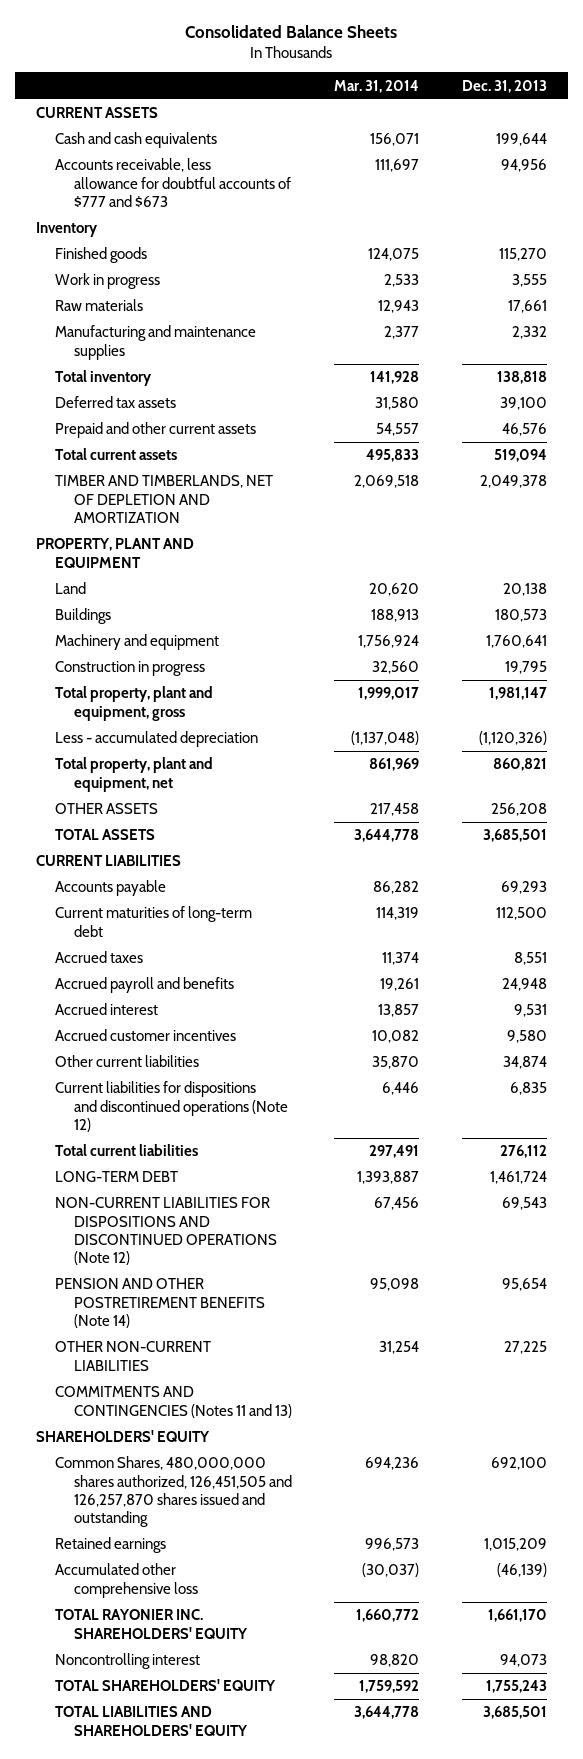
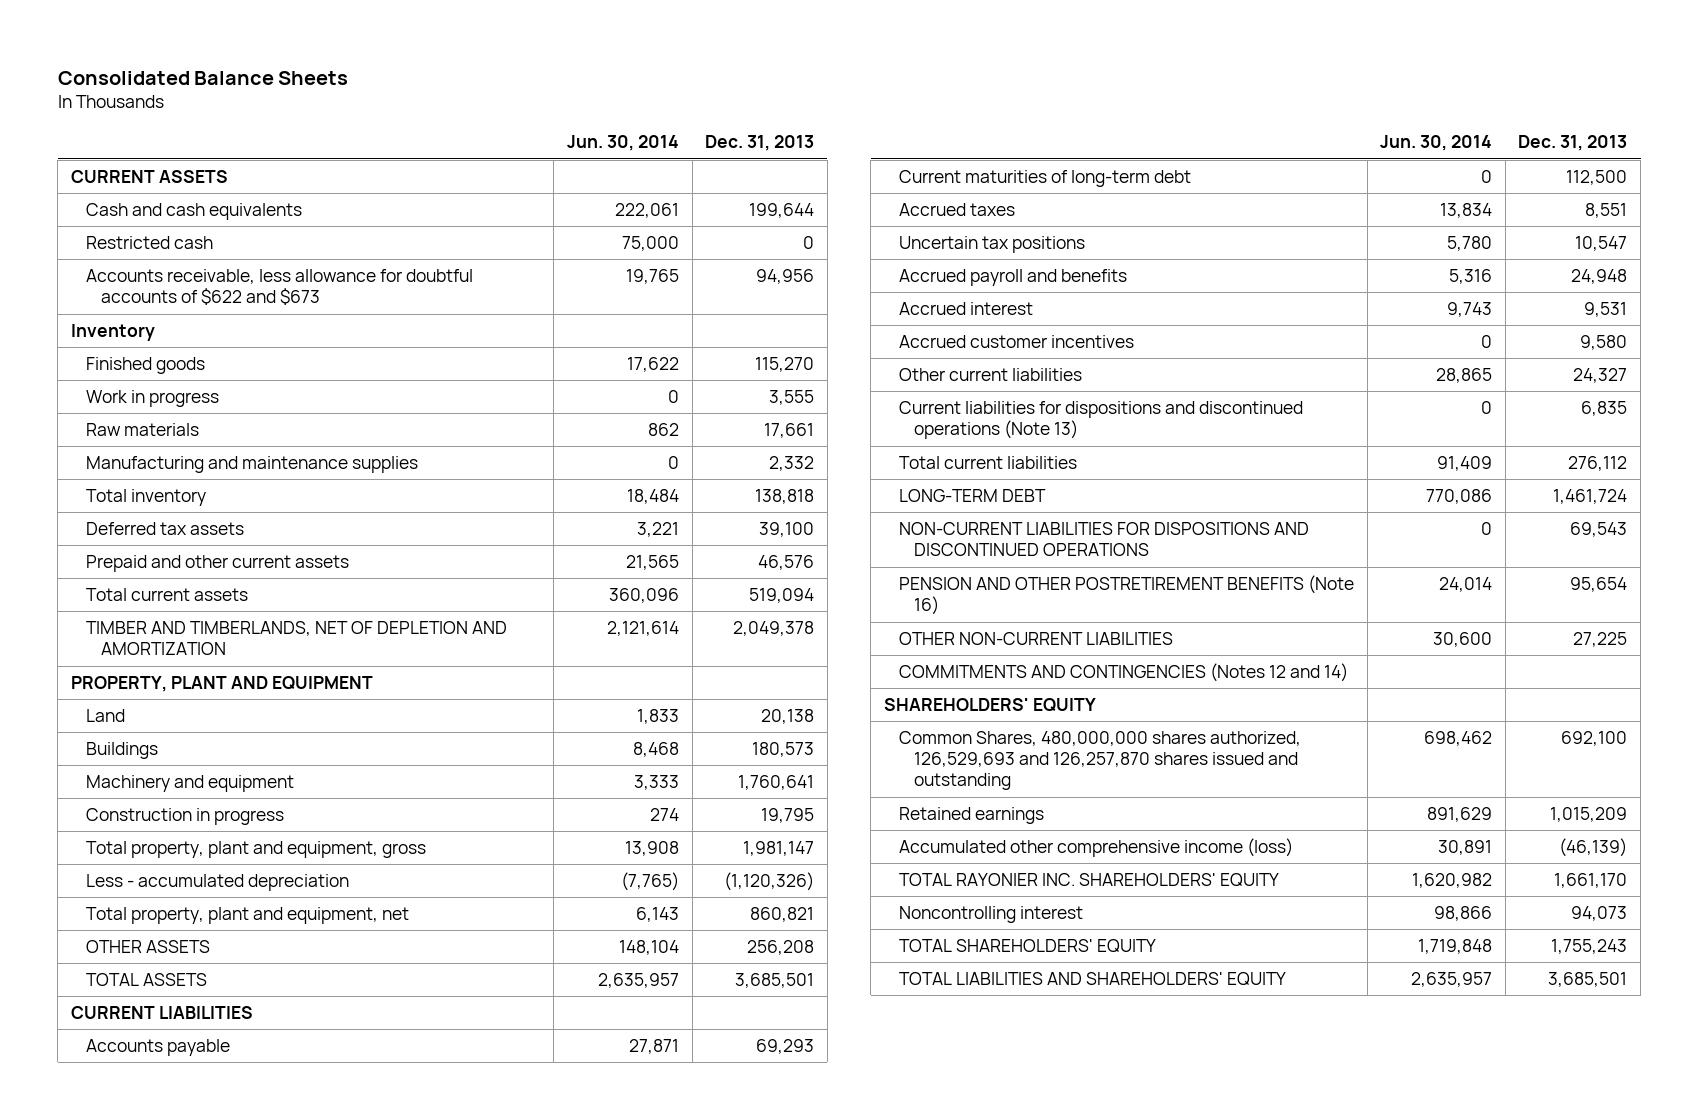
[334,79,420,93] Mar. 31, 2014 -> none
none -> [567,135,680,152] Jun. 30, 2014
none -> [85,236,213,250] Restricted cash
[54,158,291,208] Accounts receivable, less allowance for doubtful accounts of $777 and $673 -> [85,269,473,306] Accounts receivable, less allowance for doubtful accounts of $622 and $673
none -> [898,236,1085,254] Uncertain tax positions
[502,1056,547,1070] 34,874 -> [1573,368,1628,384] 24,327
[54,1081,288,1132] Current liabilities for dispositions and discontinued operations (Note 12) -> [898,401,1303,440] Current liabilities for dispositions and discontinued operations (Note 13)
[54,1197,277,1265] NON-CURRENT LIABILITIES FOR DISPOSITIONS AND DISCONTINUED OPERATIONS (Note 12) -> [898,522,1309,557] NON-CURRENT LIABILITIES FOR DISPOSITIONS AND DISCONTINUED OPERATIONS
[54,1278,265,1328] PENSION AND OTHER POSTRETIREMENT BENEFITS (Note 14) -> [898,575,1354,616] PENSION AND OTHER POSTRETIREMENT BENEFITS (Note 16)
[54,1386,292,1418] COMMITMENTS AND CONTINGENCIES (Notes 11 and 13) -> [898,663,1348,683] COMMITMENTS AND CONTINGENCIES (Notes 12 and 14)
[54,1456,292,1527] Common Shares, 480,000,000 shares authorized, 126,451,505 and 126,257,870 shares issued and outstanding -> [898,731,1301,791] Common Shares, 480,000,000 shares authorized, 126,529,693 and 126,257,870 shares issued and outstanding
[54,1563,198,1598] Accumulated other comprehensive loss -> [898,838,1293,858] Accumulated other comprehensive income (loss)

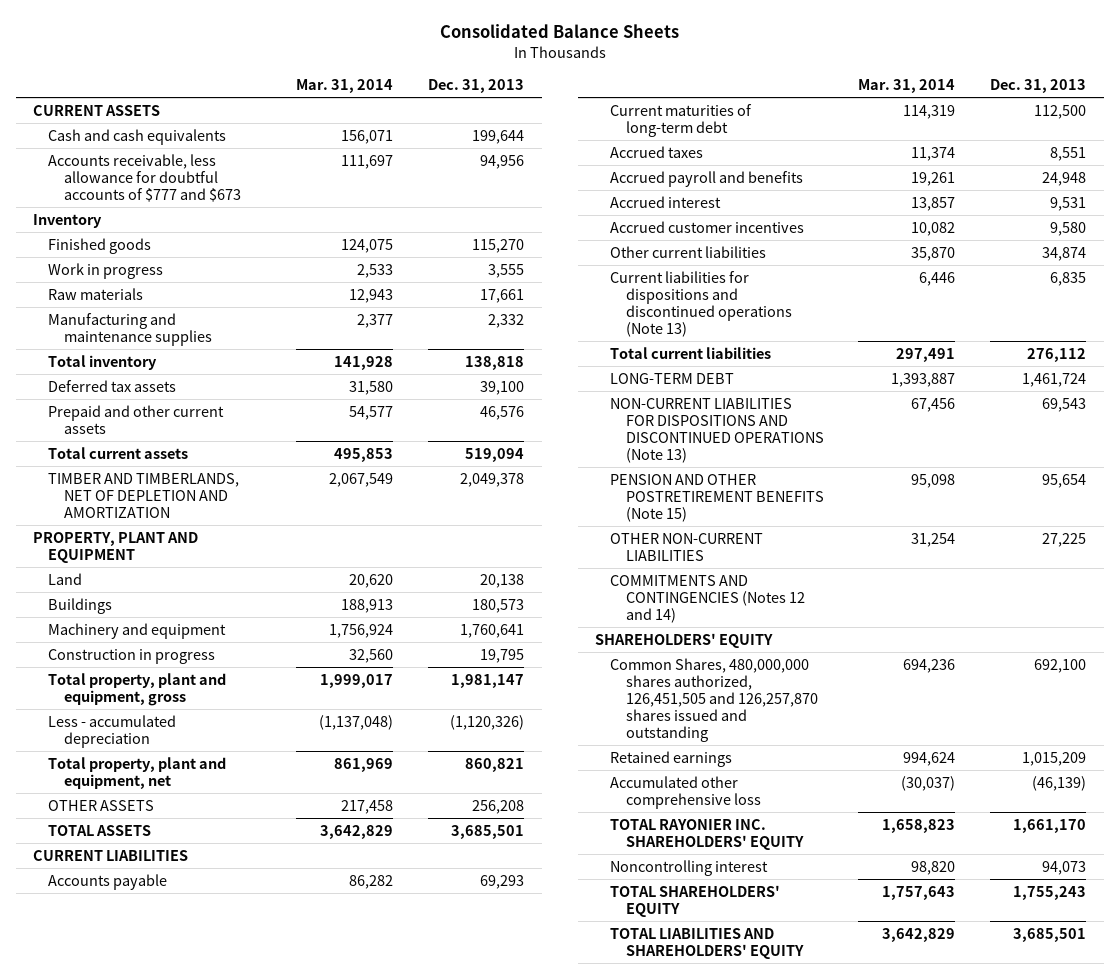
[567,135,680,152] Jun. 30, 2014 -> none
none -> [296,79,394,94] Mar. 31, 2014
[85,236,213,250] Restricted cash -> none
[85,269,473,306] Accounts receivable, less allowance for doubtful accounts of $622 and $673 -> [48,153,241,203] Accounts receivable, less allowance for doubtful accounts of $777 and $673
[898,236,1085,254] Uncertain tax positions -> none
[1573,368,1628,384] 24,327 -> [1042,246,1087,261] 34,874
[898,522,1309,557] NON-CURRENT LIABILITIES FOR DISPOSITIONS AND DISCONTINUED OPERATIONS -> [610,397,824,464] NON-CURRENT LIABILITIES FOR DISPOSITIONS AND DISCONTINUED OPERATIONS (Note 13)
[898,575,1354,616] PENSION AND OTHER POSTRETIREMENT BENEFITS (Note 16) -> [610,473,824,523] PENSION AND OTHER POSTRETIREMENT BENEFITS (Note 15)
[898,731,1301,791] Common Shares, 480,000,000 shares authorized, 126,529,693 and 126,257,870 shares issued and outstanding -> [610,657,818,743] Common Shares, 480,000,000 shares authorized, 126,451,505 and 126,257,870 shares issued and outstanding
[898,838,1293,858] Accumulated other comprehensive income (loss) -> [610,775,761,809] Accumulated other comprehensive loss

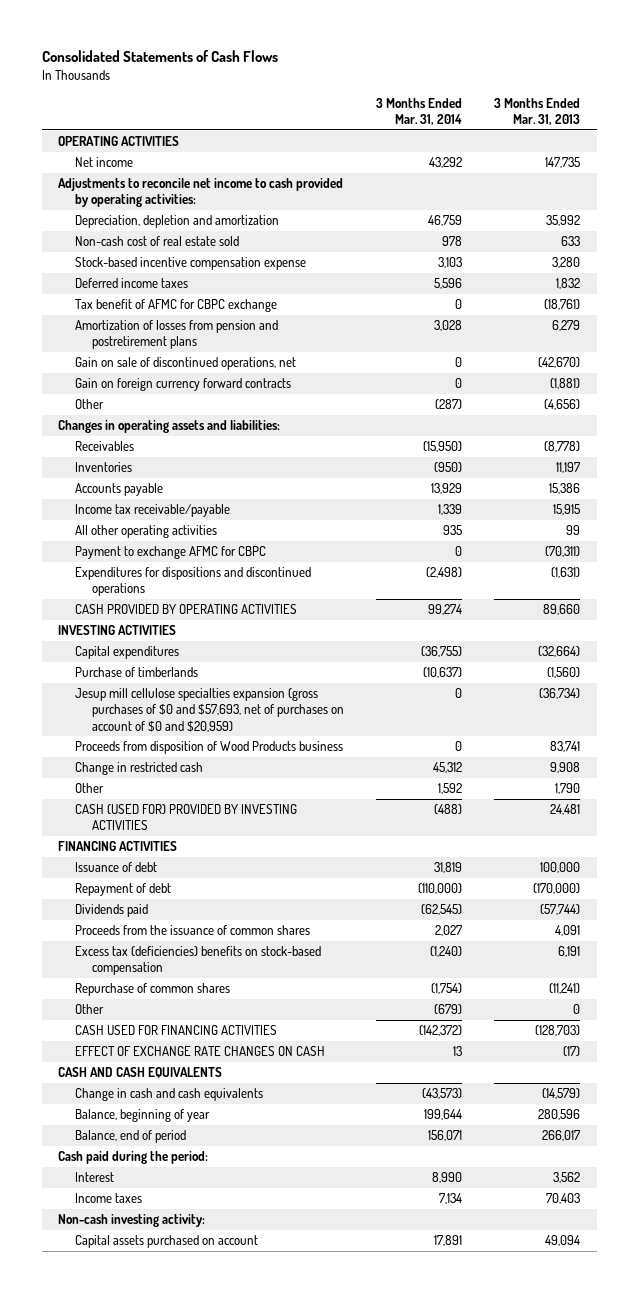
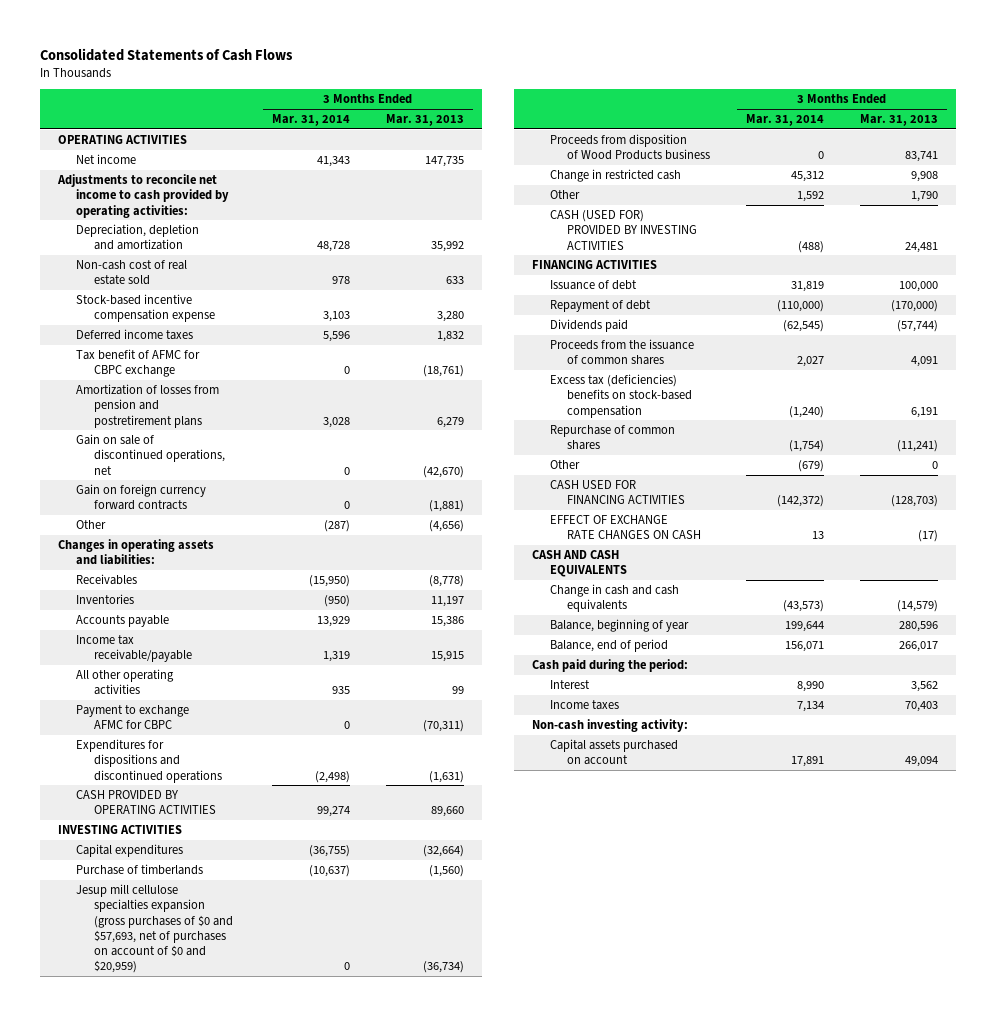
[429,157,463,169] 43,292 -> [317,156,351,168] 41,343
[428,215,463,227] 46,759 -> [317,241,351,253] 48,728
[438,504,463,516] 1,339 -> [323,651,351,663] 1,319

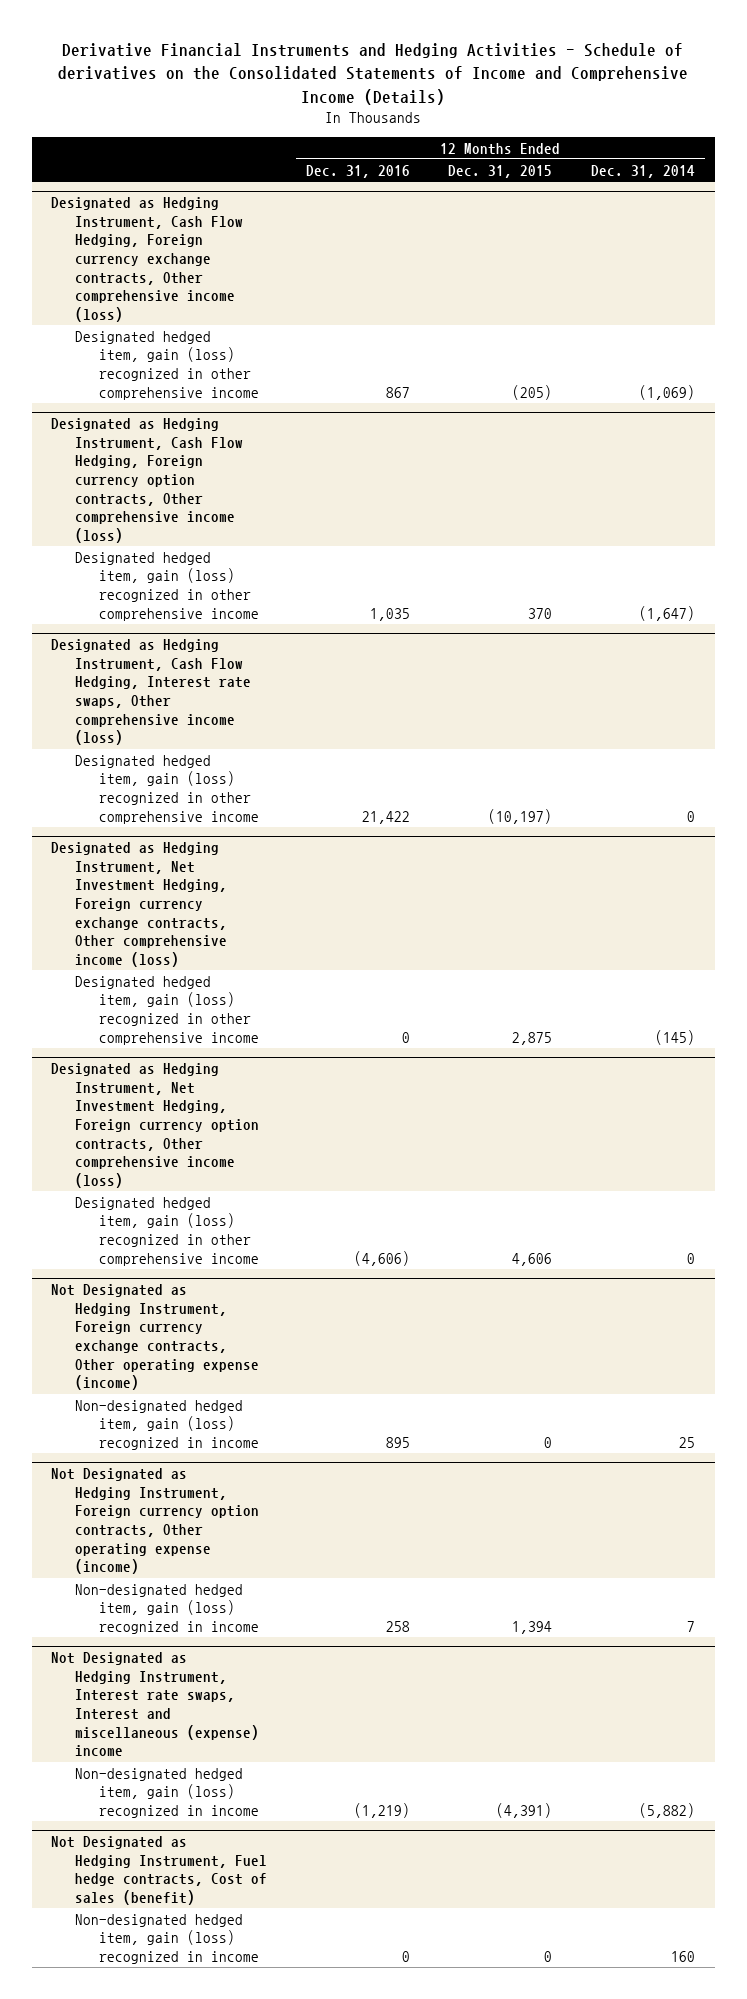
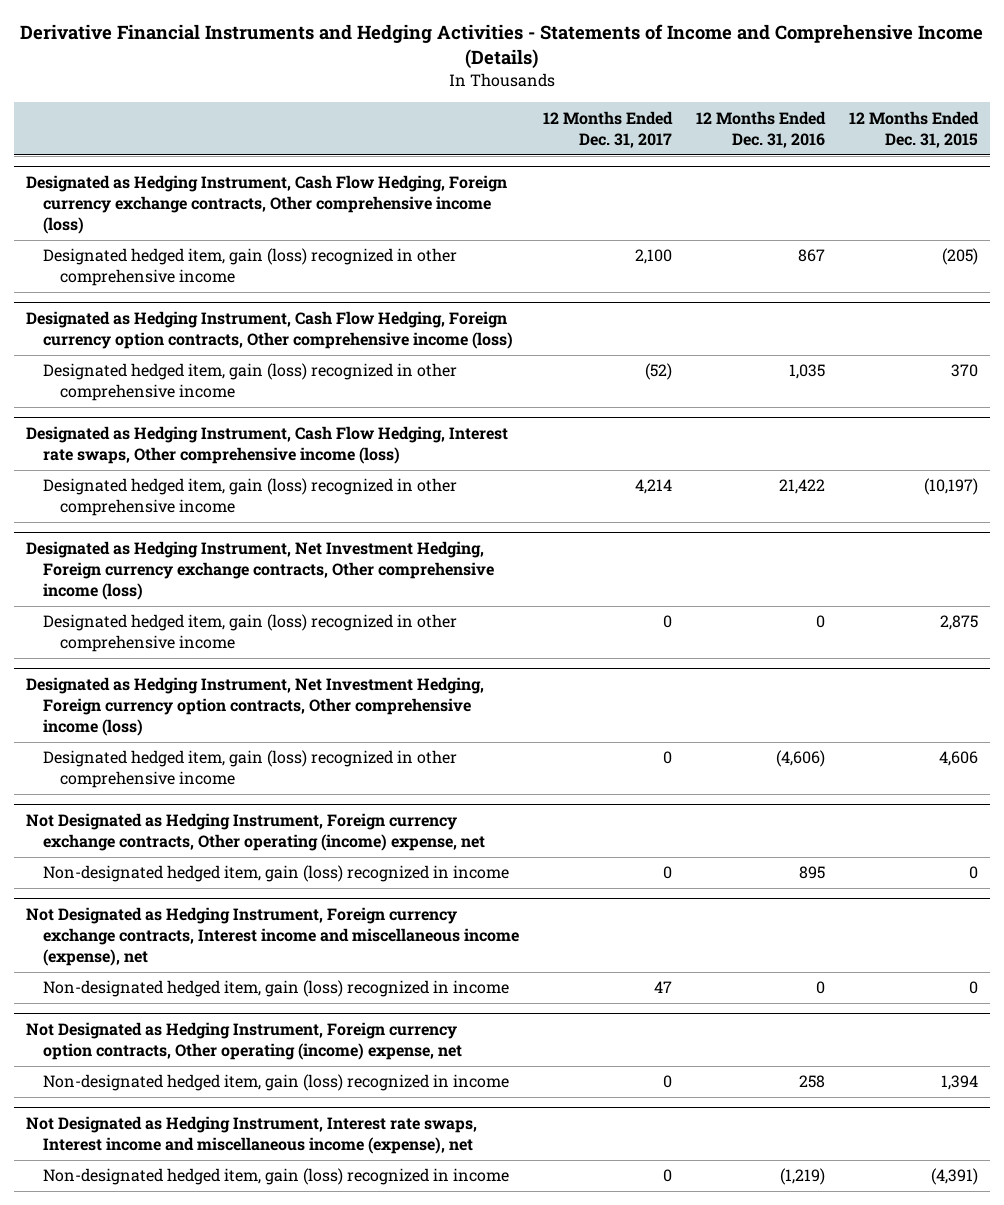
[58,43,689,105] Derivative Financial Instruments and Hedging Activities - Schedule of derivatives on the Consolidated Statements of Income and Comprehensive Income (Details) -> [20,24,984,70] Derivative Financial Instruments and Hedging Activities - Statements of Income and Comprehensive Income (Details)
[591,164,696,178] Dec. 31, 2014 -> none
none -> [543,110,674,148] 12 Months Ended Dec. 31, 2017
[51,1284,260,1391] Not Designated as Hedging Instrument, Foreign currency exchange contracts, Other operating expense (income) -> [26,812,486,851] Not Designated as Hedging Instrument, Foreign currency exchange contracts, Other operating (income) expense, net
none -> [26,906,520,966] Not Designated as Hedging Instrument, Foreign currency exchange contracts, Interest income and miscellaneous income (expense), net
none -> [43,980,510,998] Non-designated hedged item, gain (loss) recognized in income
[51,1468,260,1575] Not Designated as Hedging Instrument, Foreign currency option contracts, Other operating expense (income) -> [26,1021,463,1060] Not Designated as Hedging Instrument, Foreign currency option contracts, Other operating (income) expense, net
[51,1652,260,1757] Not Designated as Hedging Instrument, Interest rate swaps, Interest and miscellaneous (expense) income -> [26,1115,478,1154] Not Designated as Hedging Instrument, Interest rate swaps, Interest income and miscellaneous income (expense), net
[51,1836,268,1906] Not Designated as Hedging Instrument, Fuel hedge contracts, Cost of sales (benefit) -> none
[75,1913,259,1965] Non-designated hedged item, gain (loss) recognized in income -> none

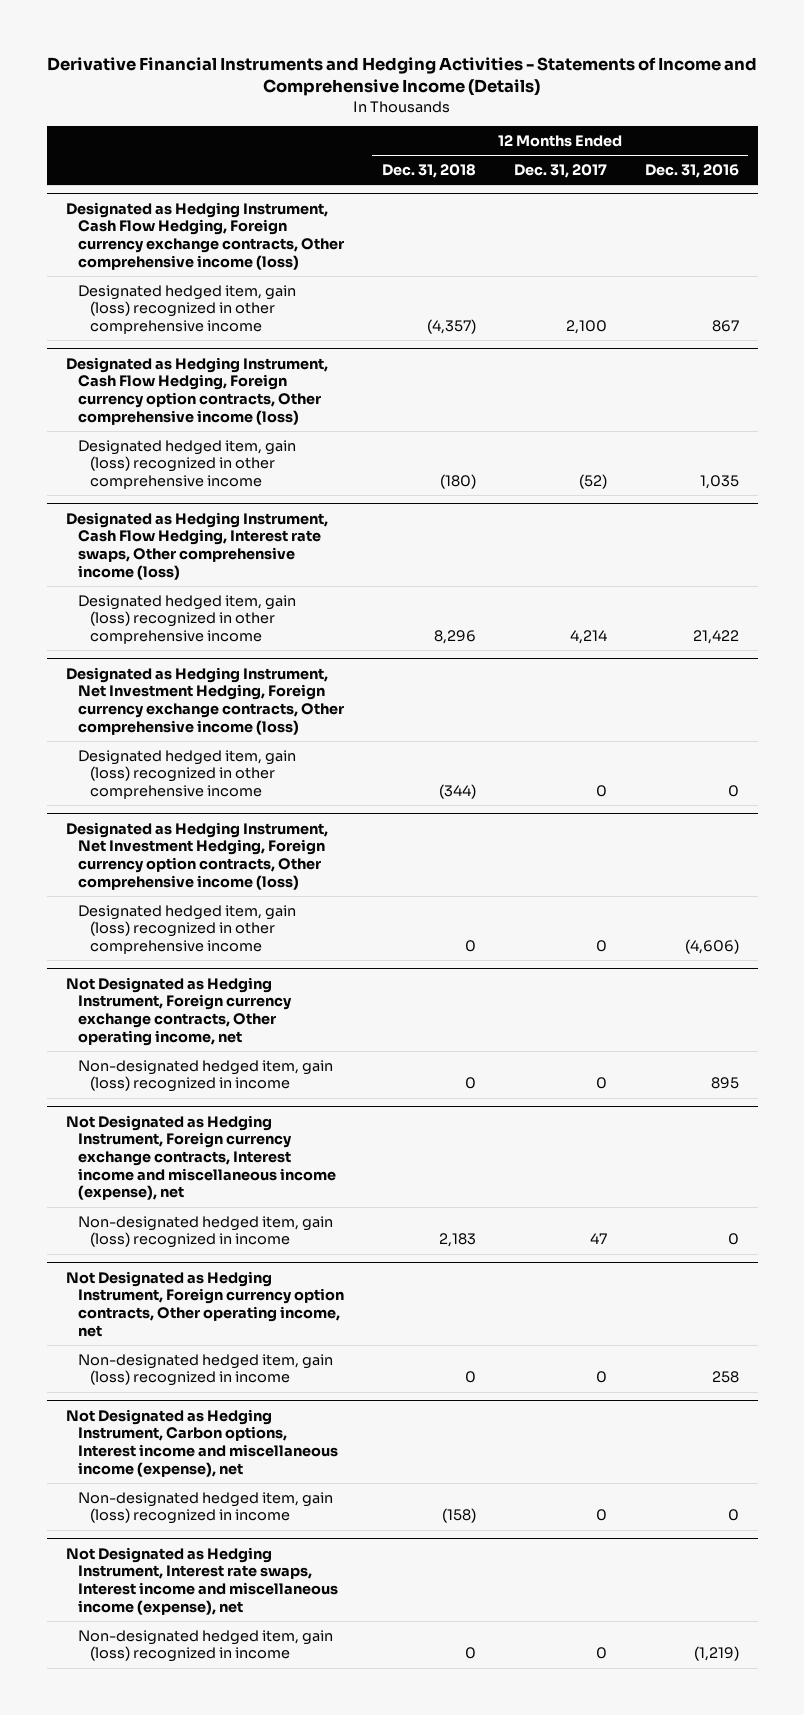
[848,110,979,148] 12 Months Ended Dec. 31, 2015 -> none
none -> [381,163,476,178] Dec. 31, 2018
[26,812,486,851] Not Designated as Hedging Instrument, Foreign currency exchange contracts, Other operating (income) expense, net -> [65,976,292,1046] Not Designated as Hedging Instrument, Foreign currency exchange contracts, Other operating income, net
[26,1021,463,1060] Not Designated as Hedging Instrument, Foreign currency option contracts, Other operating (income) expense, net -> [65,1270,344,1337] Not Designated as Hedging Instrument, Foreign currency option contracts, Other operating income, net
none -> [65,1408,338,1477] Not Designated as Hedging Instrument, Carbon options, Interest income and miscellaneous income (expense), net
none -> [77,1491,333,1525] Non-designated hedged item, gain (loss) recognized in income

